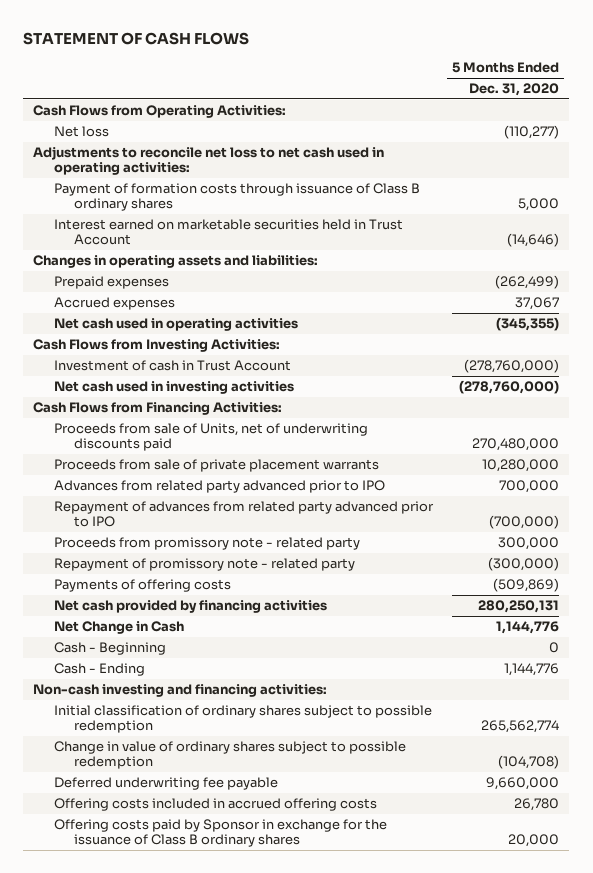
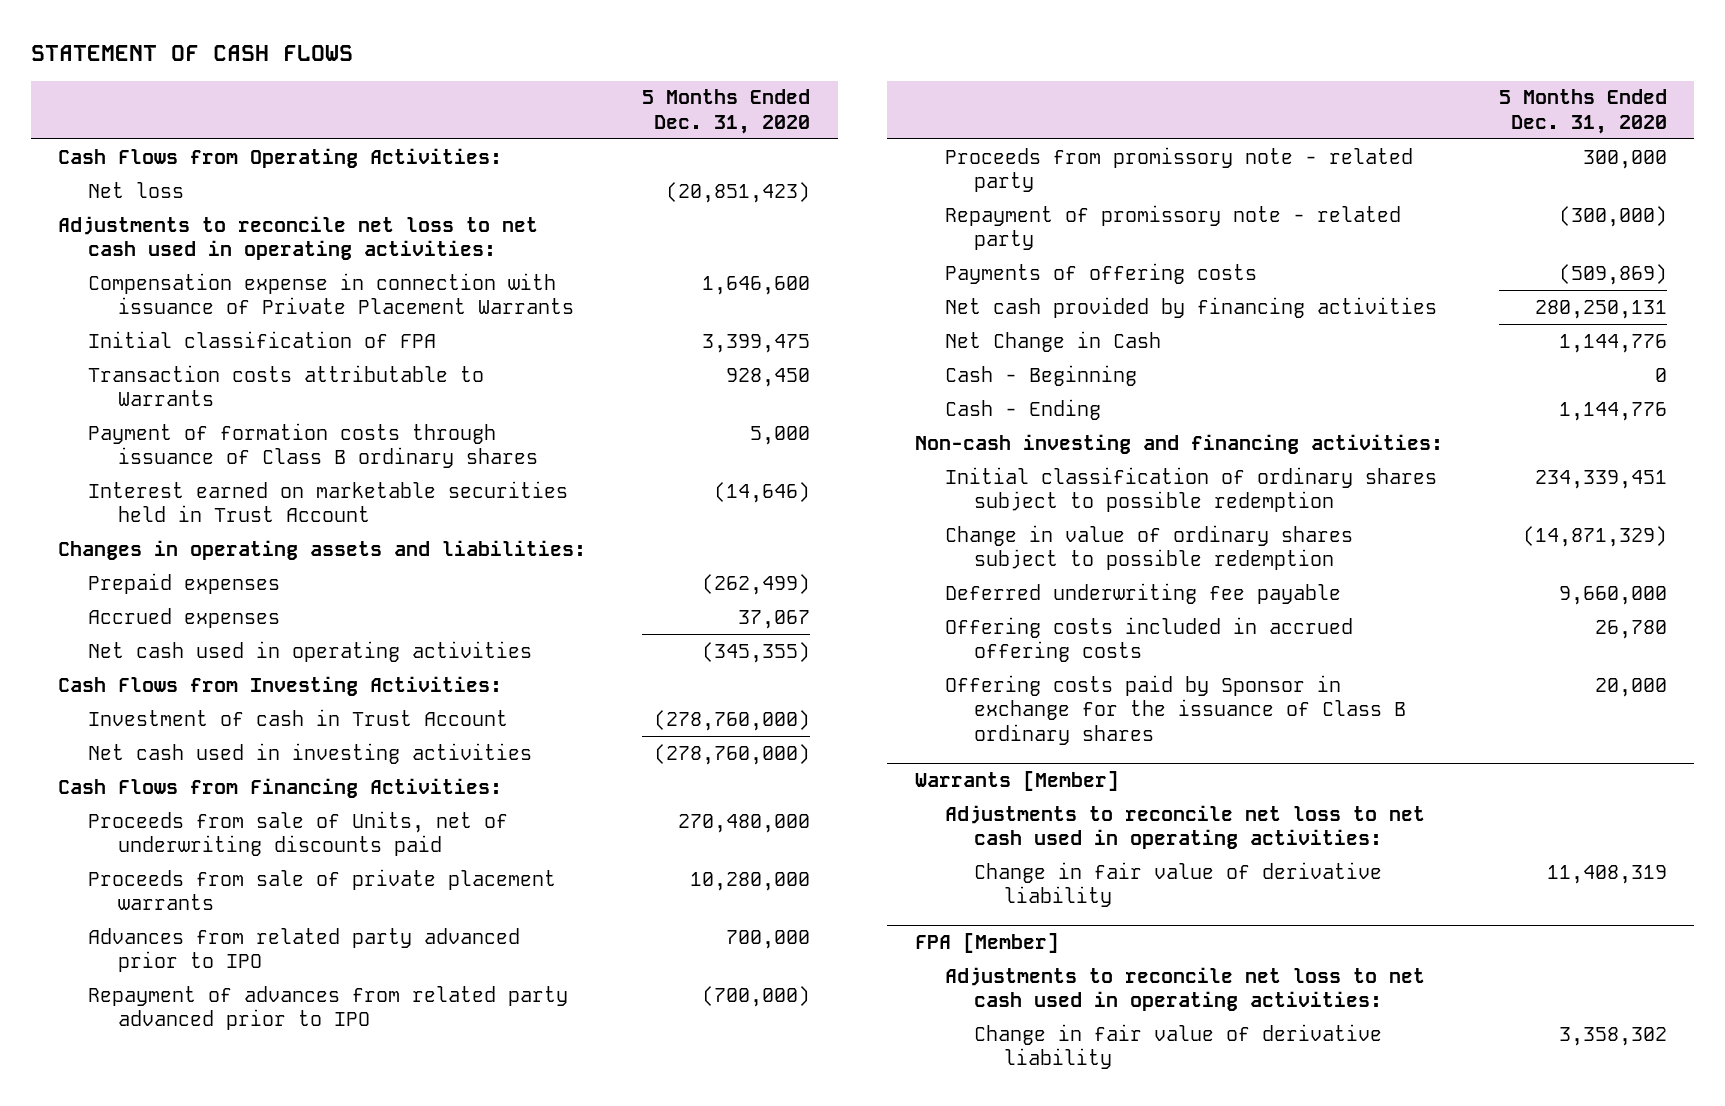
[504,125,560,140] (110,277) -> [666,181,811,203] (20,851,423)
none -> [88,272,574,315] Compensation expense in connection with issuance of Private Placement Warrants
none -> [88,330,437,348] Initial classification of FPA
none -> [88,364,485,407] Transaction costs attributable to Warrants
[481,720,560,734] 265,562,774 -> [1534,469,1667,489] 234,339,451
[498,755,560,770] (104,708) -> [1522,525,1667,547] (14,871,329)
none -> [914,771,1119,792] Warrants [Member]
none -> [944,804,1425,850] Adjustments to reconcile net loss to net cash used in operating activities:
none -> [974,861,1383,908] Change in fair value of derivative liability
none -> [914,933,1059,954] FPA [Member]
none -> [944,966,1425,1012] Adjustments to reconcile net loss to net cash used in operating activities:
none -> [974,1023,1383,1070] Change in fair value of derivative liability

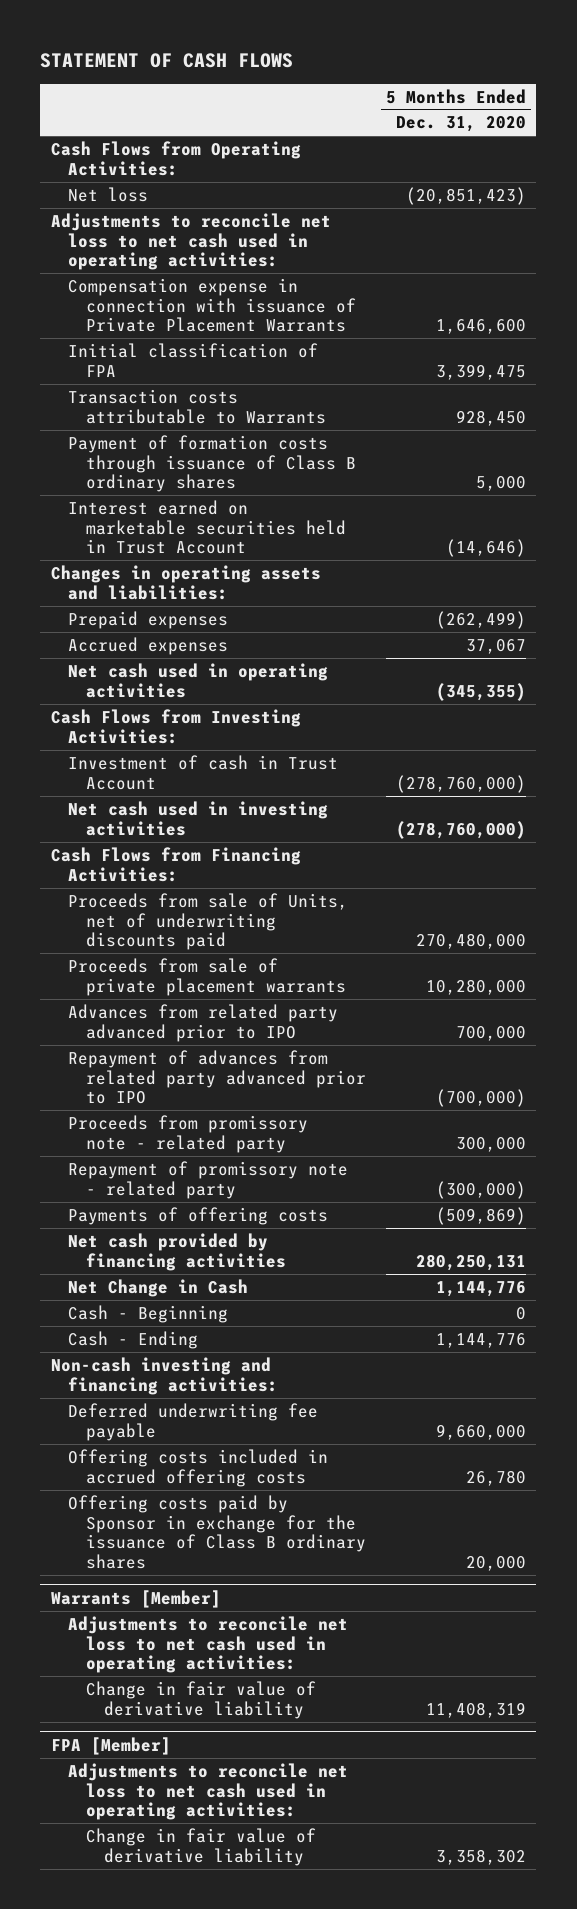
[944,466,1437,513] Initial classification of ordinary shares subject to possible redemption -> none
[944,524,1353,571] Change in value of ordinary shares subject to possible redemption -> none

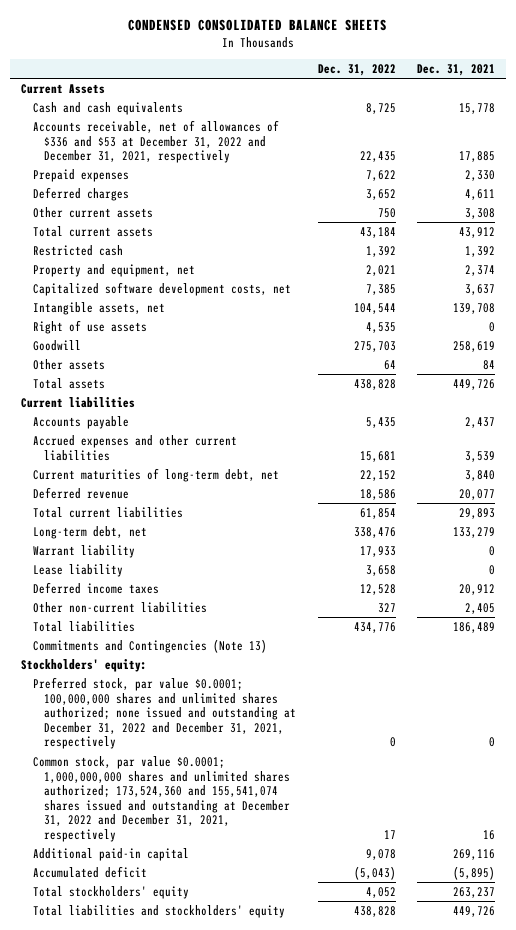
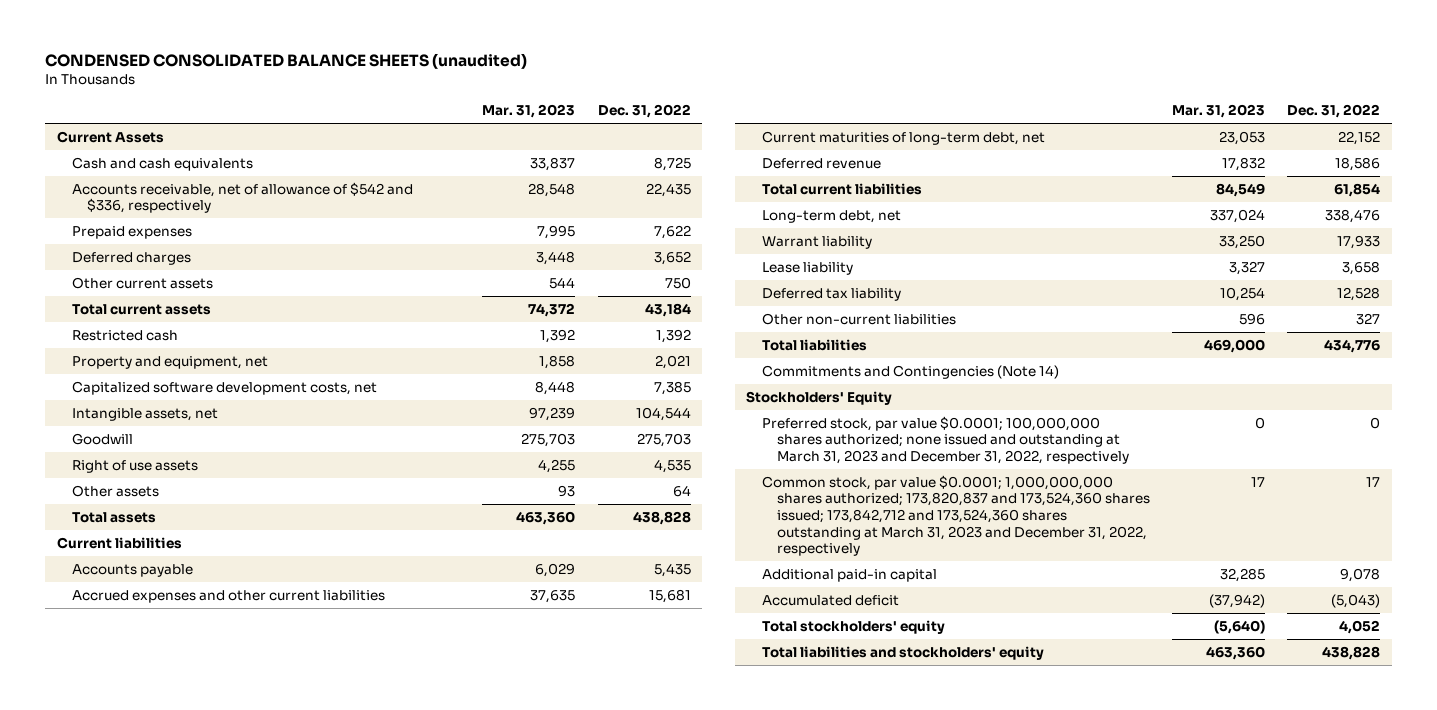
[128,18,388,31] CONDENSED CONSOLIDATED BALANCE SHEETS -> [45,53,528,70] CONDENSED CONSOLIDATED BALANCE SHEETS (unaudited)
[417,64,496,77] Dec. 31, 2021 -> none
none -> [482,104,576,119] Mar. 31, 2023
[32,120,279,164] Accounts receivable, net of allowances of $336 and $53 at December 31, 2022 and December 31, 2021, respectively -> [71,181,413,214] Accounts receivable, net of allowance of $542 and $336, respectively
[32,320,147,335] Right of use assets -> [71,459,198,473] Right of use assets
[32,582,159,595] Deferred income taxes -> [761,287,901,301] Deferred tax liability
[32,639,267,654] Commitments and Contingencies (Note 13) -> [761,364,1059,379] Commitments and Contingencies (Note 14)
[20,659,147,673] Stockholders' equity: -> [746,390,893,405] Stockholders' Equity
[32,677,297,750] Preferred stock, par value $0.0001; 100,000,000 shares and unlimited shares authorized; none issued and outstanding at December 31, 2022 and December 31, 2021, respectively -> [761,415,1129,465] Preferred stock, par value $0.0001; 100,000,000 shares authorized; none issued and outstanding at March 31, 2023 and December 31, 2022, respectively
[32,756,291,842] Common stock, par value $0.0001; 1,000,000,000 shares and unlimited shares authorized; 173,524,360 and 155,541,074 shares issued and outstanding at December 31, 2022 and December 31, 2021, respectively -> [761,474,1150,557] Common stock, par value $0.0001; 1,000,000,000 shares authorized; 173,820,837 and 173,524,360 shares issued; 173,842,712 and 173,524,360 shares outstanding at March 31, 2023 and December 31, 2022, respectively

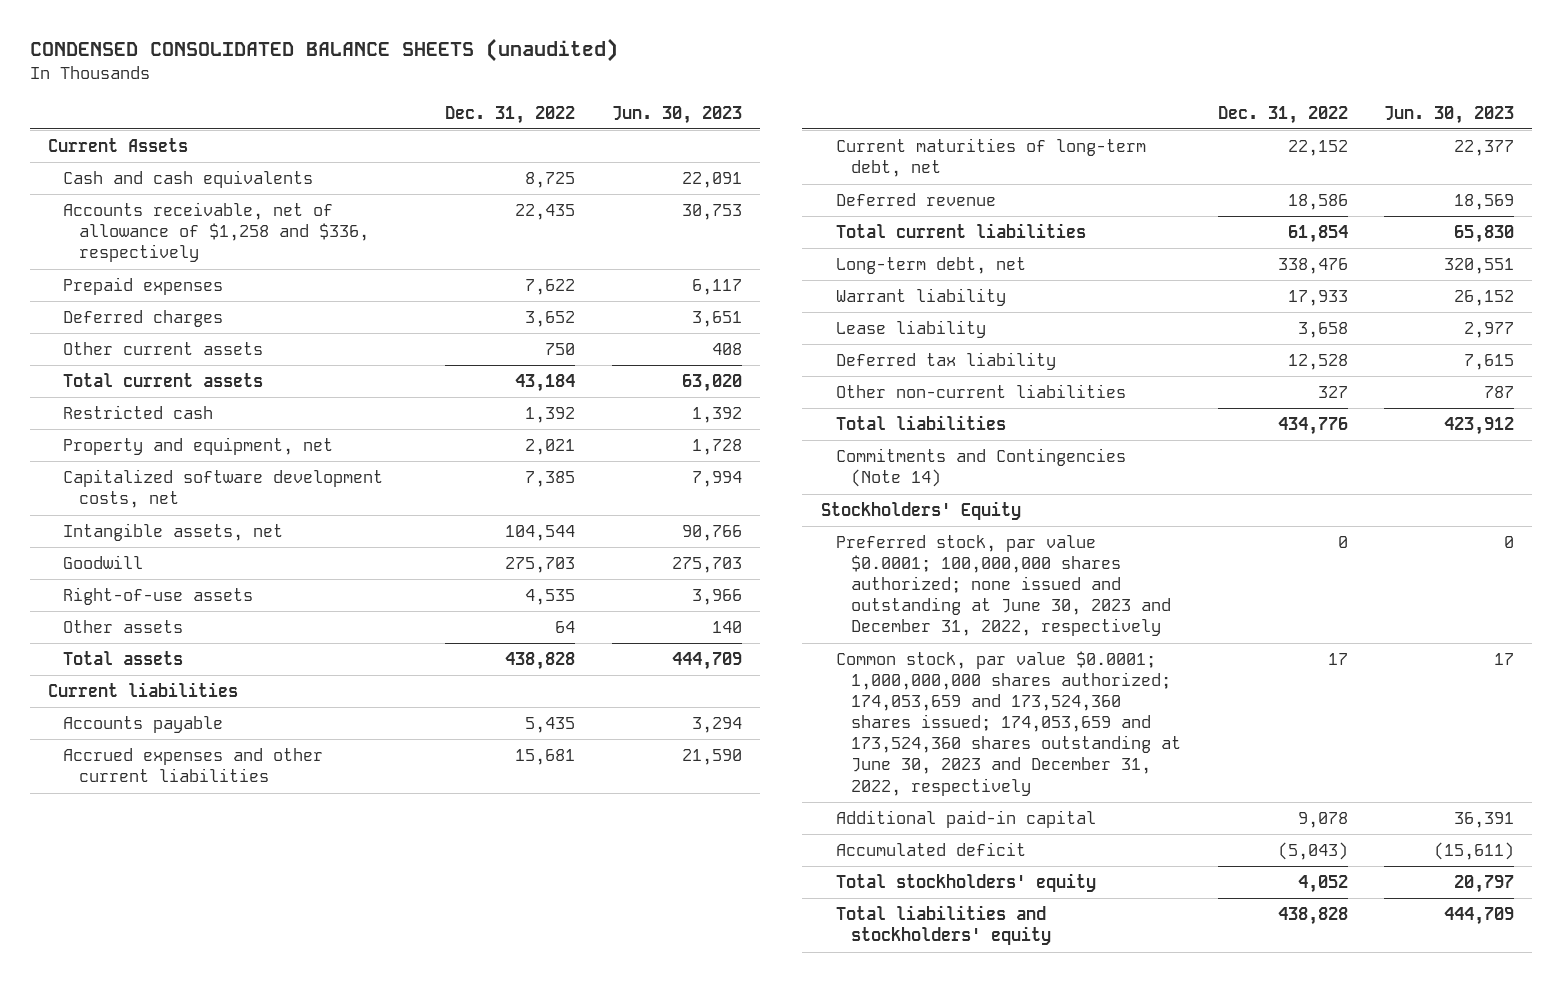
[482,104,576,119] Mar. 31, 2023 -> none
none -> [611,105,742,124] Jun. 30, 2023
[71,181,413,214] Accounts receivable, net of allowance of $542 and $336, respectively -> [63,202,369,263] Accounts receivable, net of allowance of $1,258 and $336, respectively
[71,459,198,473] Right of use assets -> [63,587,254,606] Right-of-use assets
[761,415,1129,465] Preferred stock, par value $0.0001; 100,000,000 shares authorized; none issued and outstanding at March 31, 2023 and December 31, 2022, respectively -> [835,535,1172,637] Preferred stock, par value $0.0001; 100,000,000 shares authorized; none issued and outstanding at June 30, 2023 and December 31, 2022, respectively
[761,474,1150,557] Common stock, par value $0.0001; 1,000,000,000 shares authorized; 173,820,837 and 173,524,360 shares issued; 173,842,712 and 173,524,360 shares outstanding at March 31, 2023 and December 31, 2022, respectively -> [835,651,1182,796] Common stock, par value $0.0001; 1,000,000,000 shares authorized; 174,053,659 and 173,524,360 shares issued; 174,053,659 and 173,524,360 shares outstanding at June 30, 2023 and December 31, 2022, respectively

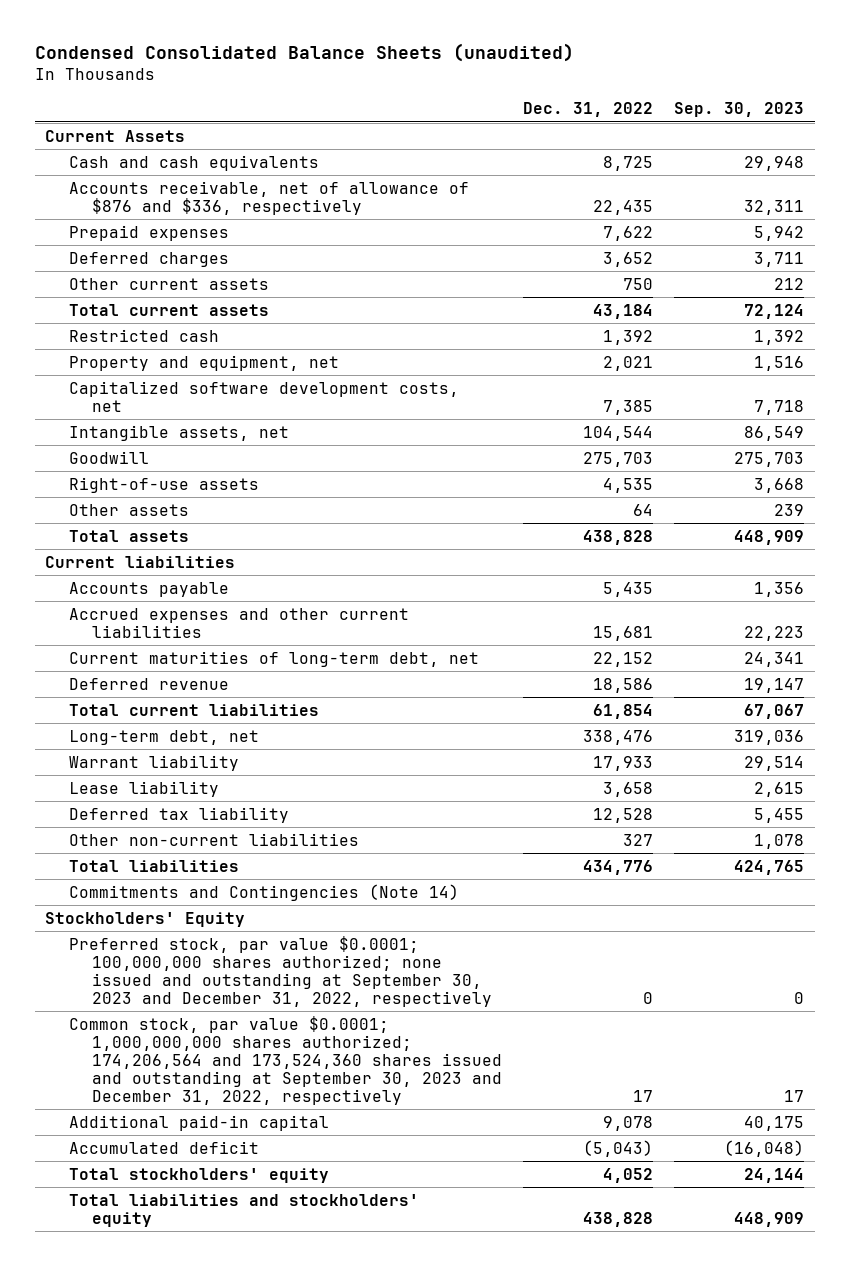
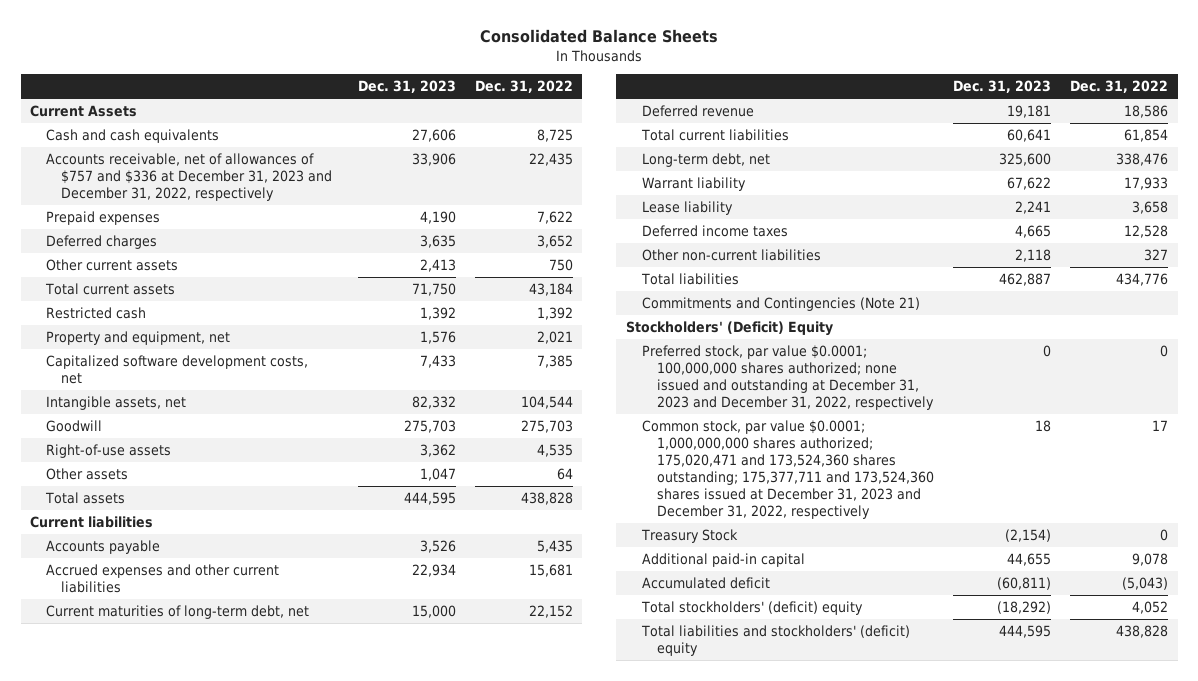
[34,42,574,62] Condensed Consolidated Balance Sheets (unaudited) -> [480,29,719,44] Consolidated Balance Sheets
[674,101,805,117] Sep. 30, 2023 -> none
none -> [357,80,456,94] Dec. 31, 2023
[68,180,469,215] Accounts receivable, net of allowance of $876 and $336, respectively -> [45,152,333,202] Accounts receivable, net of allowances of $757 and $336 at December 31, 2023 and December 31, 2022, respectively
[68,806,289,823] Deferred tax liability -> [641,224,788,237] Deferred income taxes
[68,883,459,901] Commitments and Contingencies (Note 14) -> [641,296,920,311] Commitments and Contingencies (Note 21)
[45,911,246,927] Stockholders' Equity -> [625,320,833,336] Stockholders' (Deficit) Equity
[68,935,493,1007] Preferred stock, par value $0.0001; 100,000,000 shares authorized; none issued and outstanding at September 30, 2023 and December 31, 2022, respectively -> [641,344,935,411] Preferred stock, par value $0.0001; 100,000,000 shares authorized; none issued and outstanding at December 31, 2023 and December 31, 2022, respectively
[68,1015,503,1105] Common stock, par value $0.0001; 1,000,000,000 shares authorized; 174,206,564 and 173,524,360 shares issued and outstanding at September 30, 2023 and December 31, 2022, respectively -> [641,419,935,520] Common stock, par value $0.0001; 1,000,000,000 shares authorized; 175,020,471 and 173,524,360 shares outstanding; 175,377,711 and 173,524,360 shares issued at December 31, 2023 and December 31, 2022, respectively
none -> [640,528,738,543] Treasury Stock
[68,1167,329,1183] Total stockholders' equity -> [640,600,863,615] Total stockholders' (deficit) equity
[68,1193,419,1227] Total liabilities and stockholders' equity -> [640,624,910,656] Total liabilities and stockholders' (deficit) equity

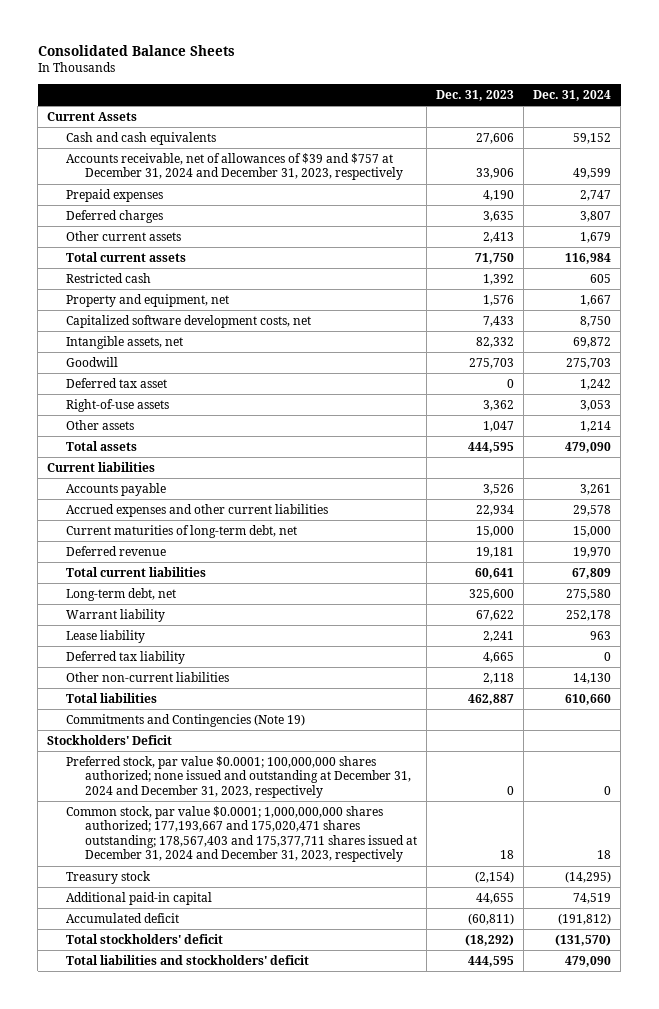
[474,80,573,94] Dec. 31, 2022 -> none
none -> [533,89,612,101] Dec. 31, 2024
[45,152,333,202] Accounts receivable, net of allowances of $757 and $336 at December 31, 2023 and December 31, 2022, respectively -> [66,152,404,181] Accounts receivable, net of allowances of $39 and $757 at December 31, 2024 and December 31, 2023, respectively
none -> [66,377,168,388] Deferred tax asset
[641,224,788,237] Deferred income taxes -> [66,650,186,664] Deferred tax liability
[641,296,920,311] Commitments and Contingencies (Note 21) -> [66,713,306,727] Commitments and Contingencies (Note 19)
[625,320,833,336] Stockholders' (Deficit) Equity -> [47,734,173,745] Stockholders' Deficit
[641,344,935,411] Preferred stock, par value $0.0001; 100,000,000 shares authorized; none issued and outstanding at December 31, 2023 and December 31, 2022, respectively -> [66,755,412,798] Preferred stock, par value $0.0001; 100,000,000 shares authorized; none issued and outstanding at December 31, 2024 and December 31, 2023, respectively
[641,419,935,520] Common stock, par value $0.0001; 1,000,000,000 shares authorized; 175,020,471 and 173,524,360 shares outstanding; 175,377,711 and 173,524,360 shares issued at December 31, 2023 and December 31, 2022, respectively -> [66,805,418,863] Common stock, par value $0.0001; 1,000,000,000 shares authorized; 177,193,667 and 175,020,471 shares outstanding; 178,567,403 and 175,377,711 shares issued at December 31, 2024 and December 31, 2023, respectively
[640,528,738,543] Treasury Stock -> [66,870,152,884] Treasury stock
[640,600,863,615] Total stockholders' (deficit) equity -> [66,933,224,944] Total stockholders' deficit
[640,624,910,656] Total liabilities and stockholders' (deficit) equity -> [66,954,310,965] Total liabilities and stockholders' deficit

